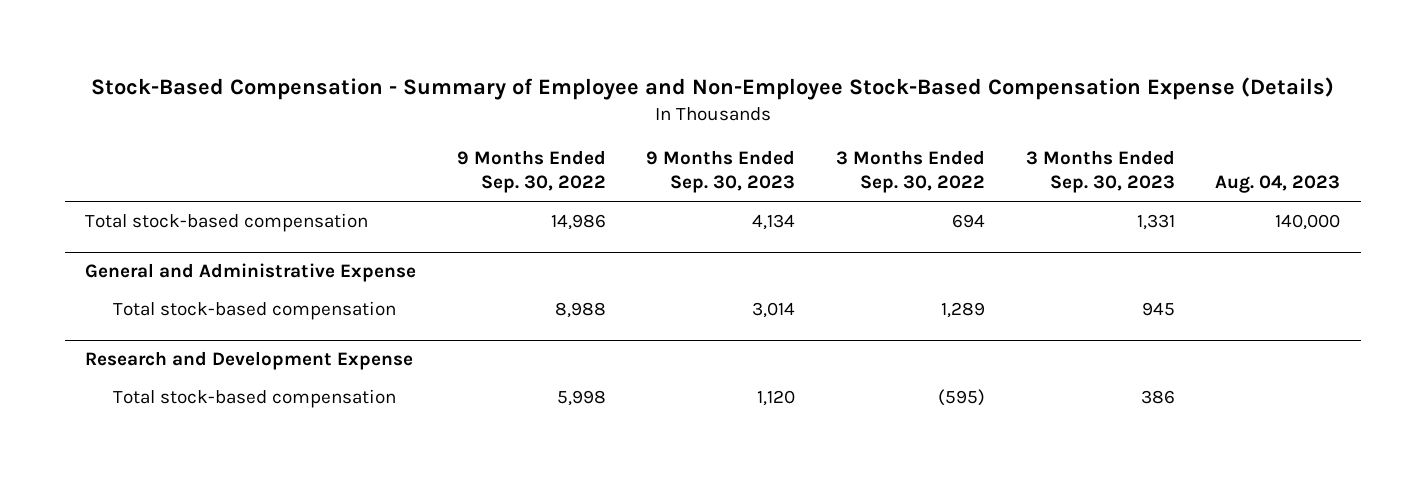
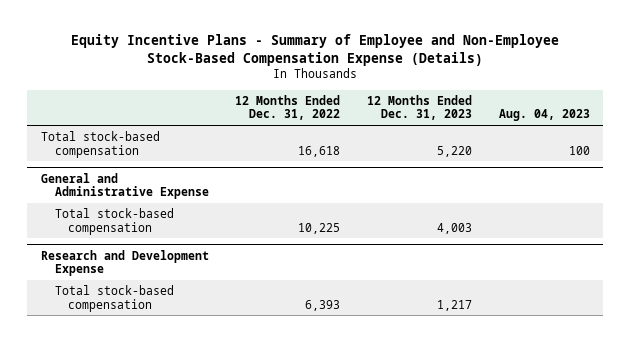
[90,76,1334,100] Stock-Based Compensation - Summary of Employee and Non-Employee Stock-Based Compensation Expense (Details) -> [71,34,560,66] Equity Incentive Plans - Summary of Employee and Non-Employee Stock-Based Compensation Expense (Details)
[456,149,606,193] 9 Months Ended Sep. 30, 2022 -> none
[646,149,796,193] 9 Months Ended Sep. 30, 2023 -> none
[835,149,985,193] 3 Months Ended Sep. 30, 2022 -> none
[1025,149,1175,193] 3 Months Ended Sep. 30, 2023 -> none
none -> [235,94,341,121] 12 Months Ended Dec. 31, 2022
none -> [367,94,473,121] 12 Months Ended Dec. 31, 2023
[1275,214,1341,231] 140,000 -> [568,145,590,155] 100

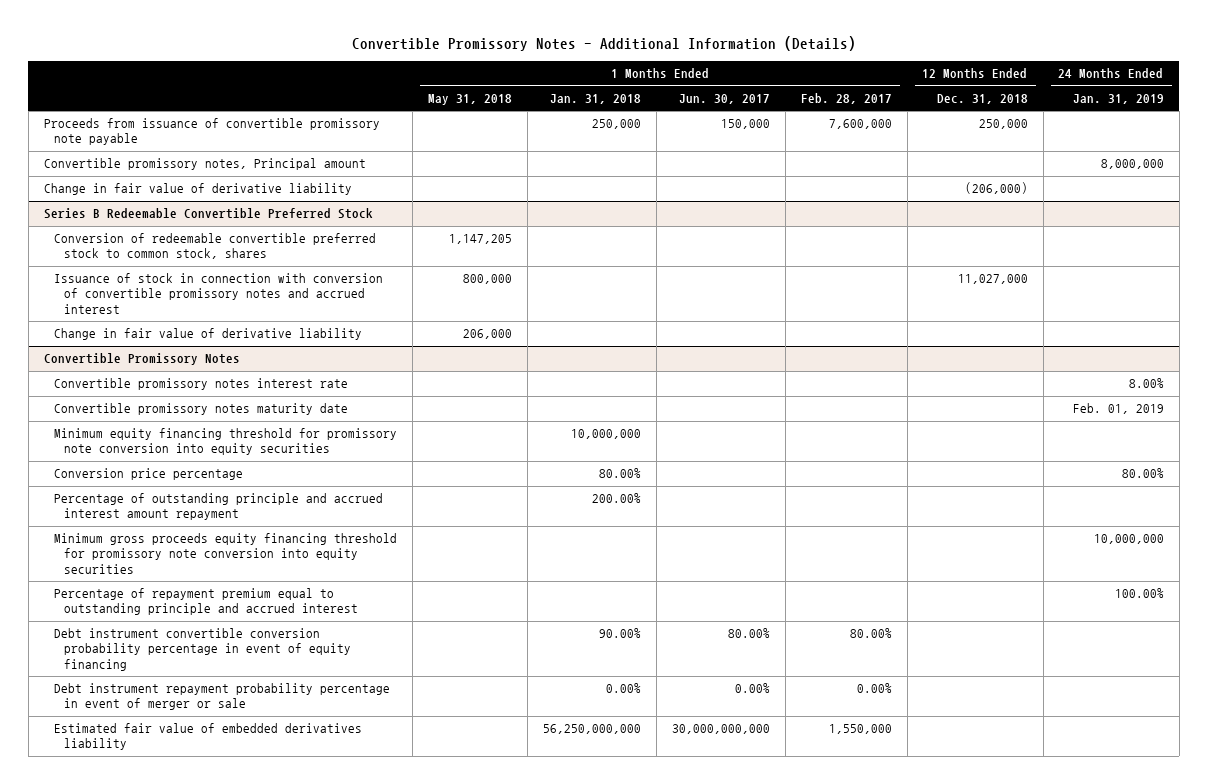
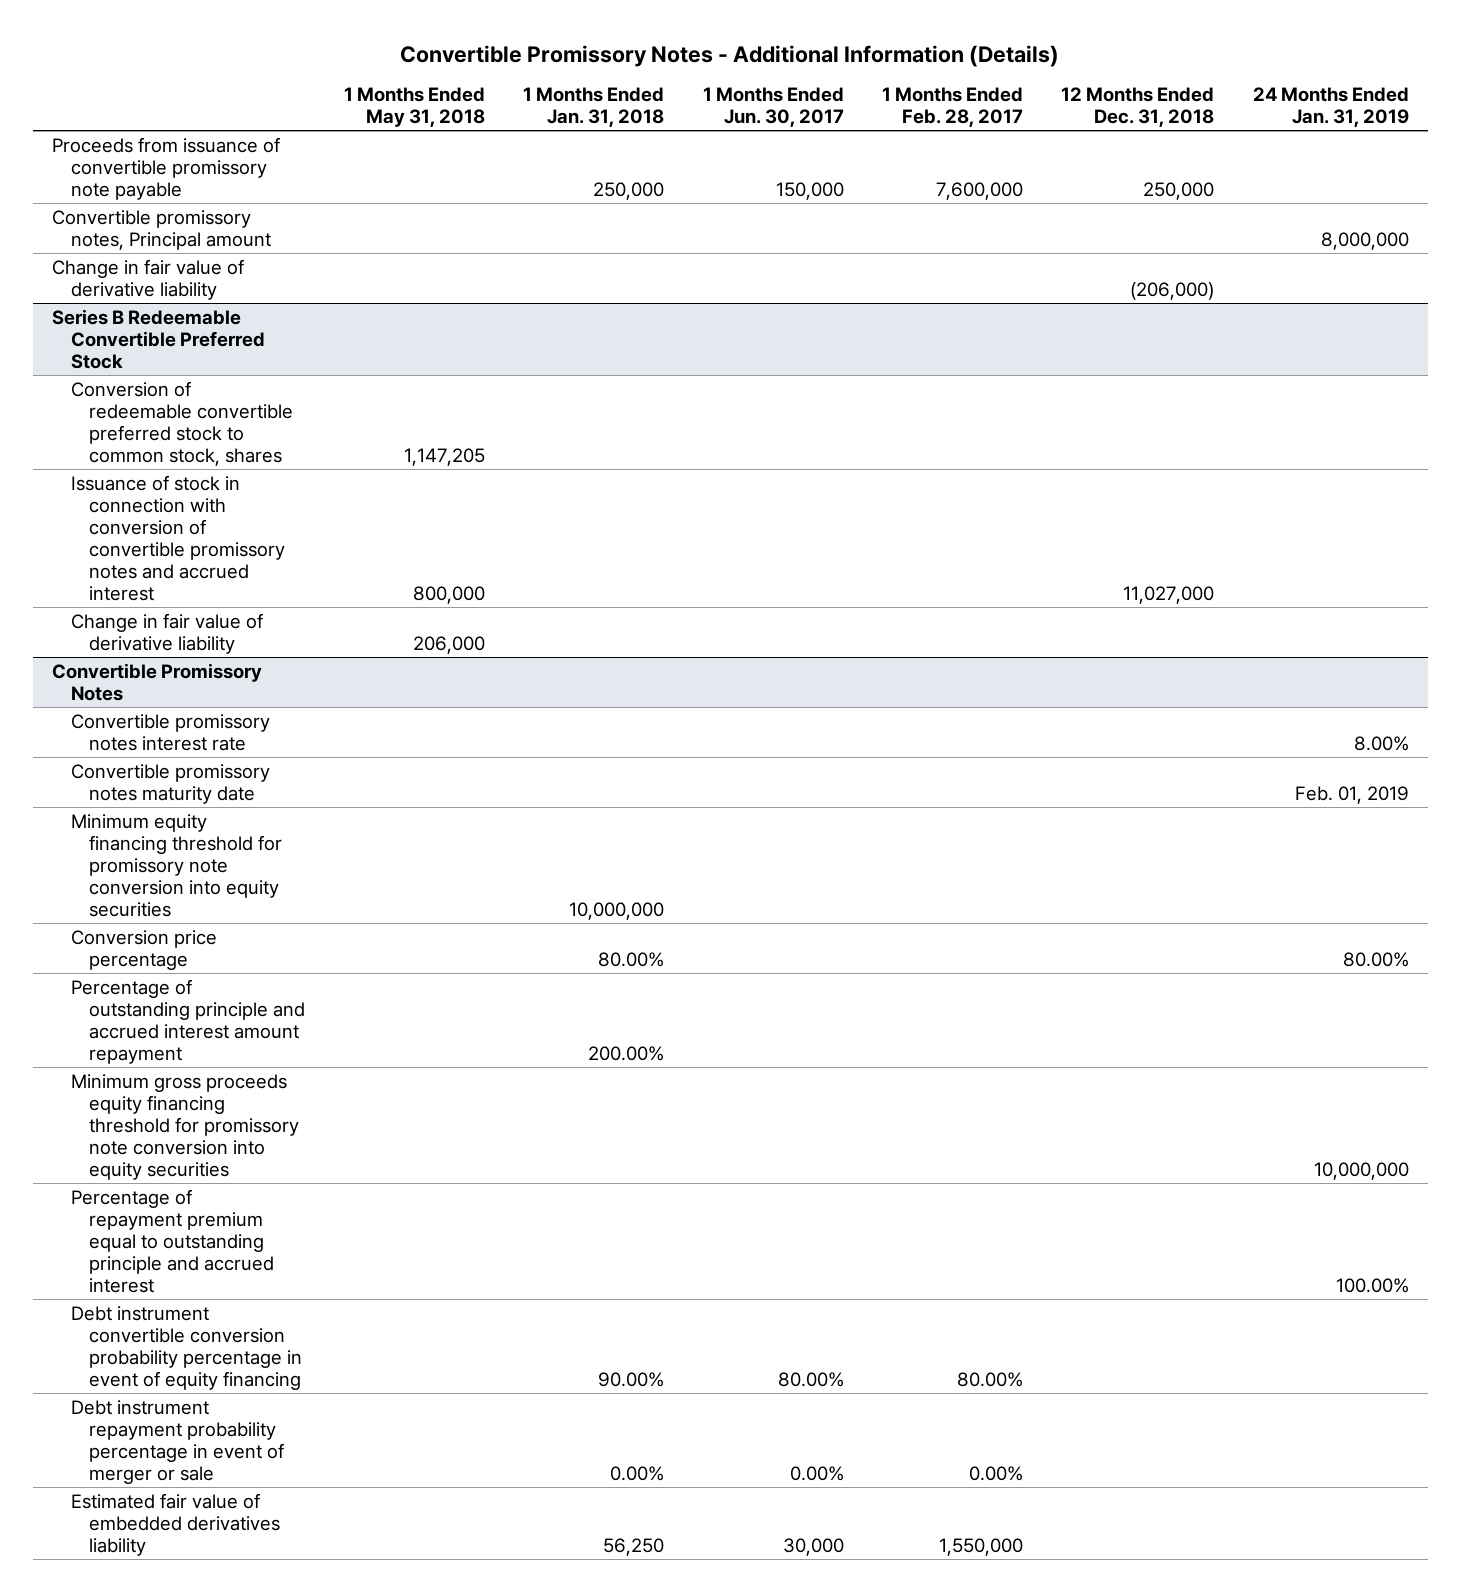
[543,724,642,735] 56,250,000,000 -> [603,1537,665,1556] 56,250
[672,724,771,735] 30,000,000,000 -> [782,1537,844,1556] 30,000

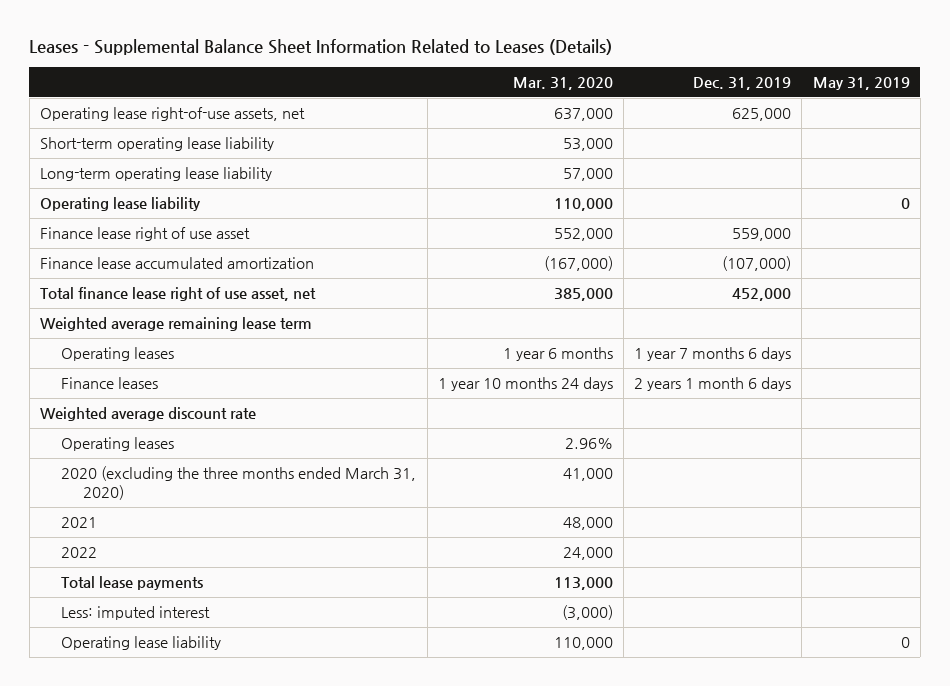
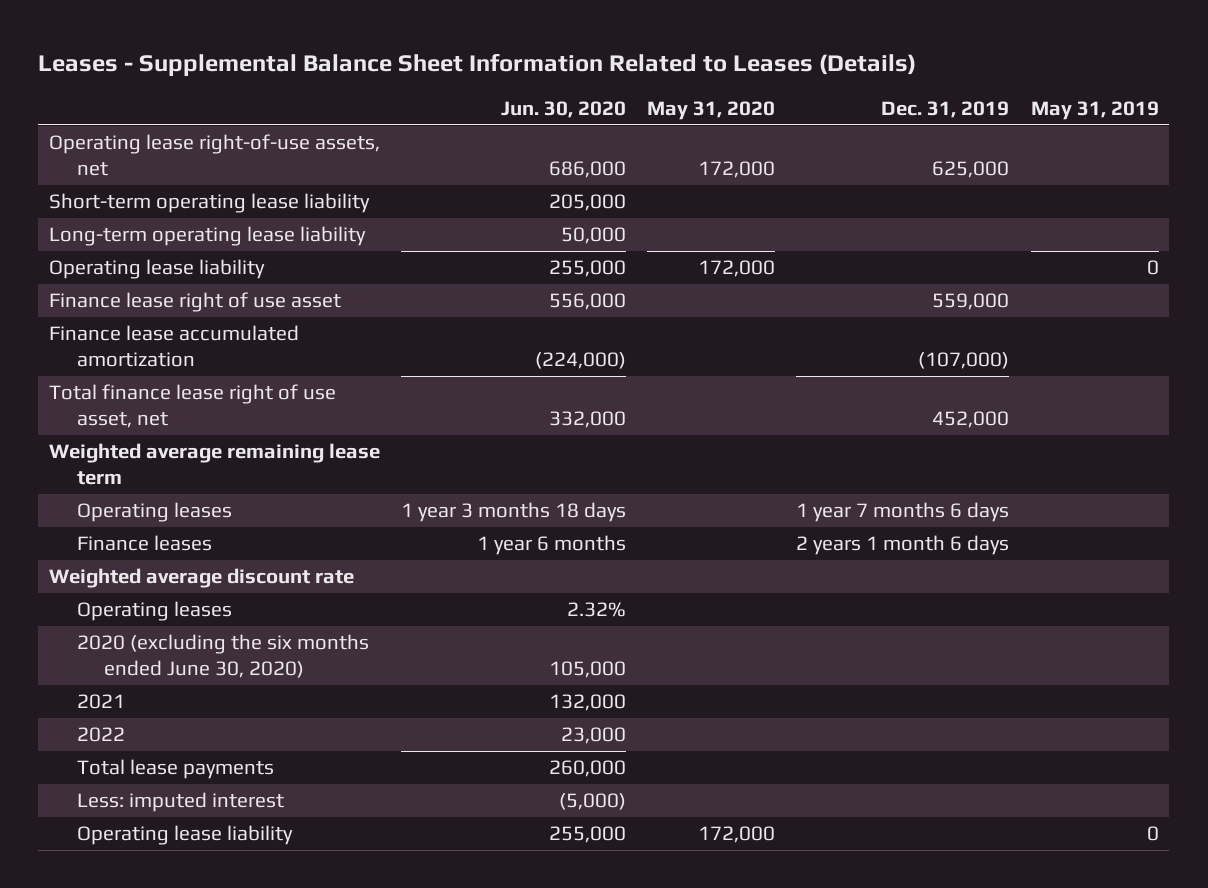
[512,76,613,90] Mar. 31, 2020 -> none
none -> [501,100,627,118] Jun. 30, 2020
none -> [647,100,776,120] May 31, 2020
[61,466,417,500] 2020 (excluding the three months ended March 31, 2020) -> [76,634,369,679] 2020 (excluding the six months ended June 30, 2020)

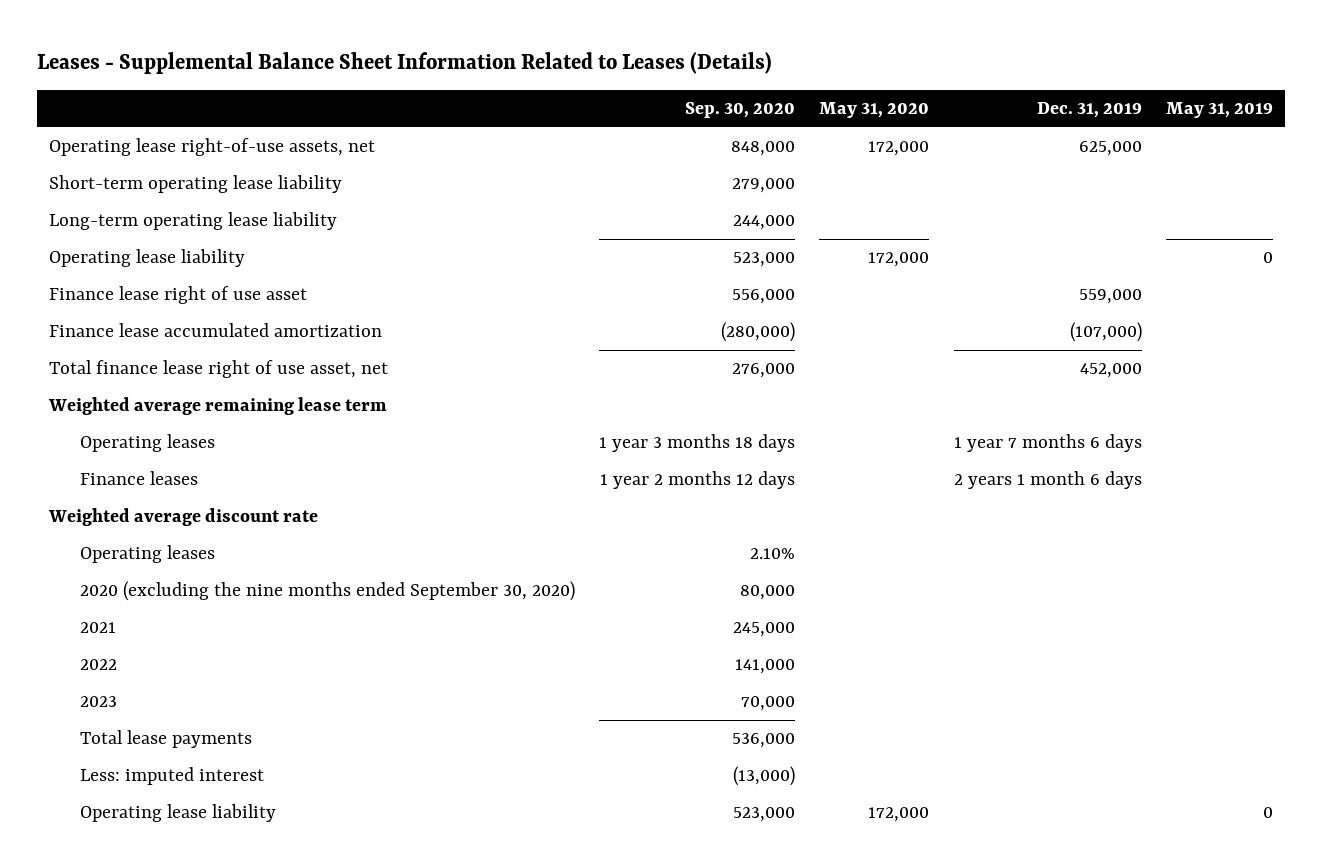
[501,100,627,118] Jun. 30, 2020 -> none
none -> [685,102,796,119] Sep. 30, 2020
[76,634,369,679] 2020 (excluding the six months ended June 30, 2020) -> [79,581,575,602] 2020 (excluding the nine months ended September 30, 2020)
none -> [79,696,117,708] 2023

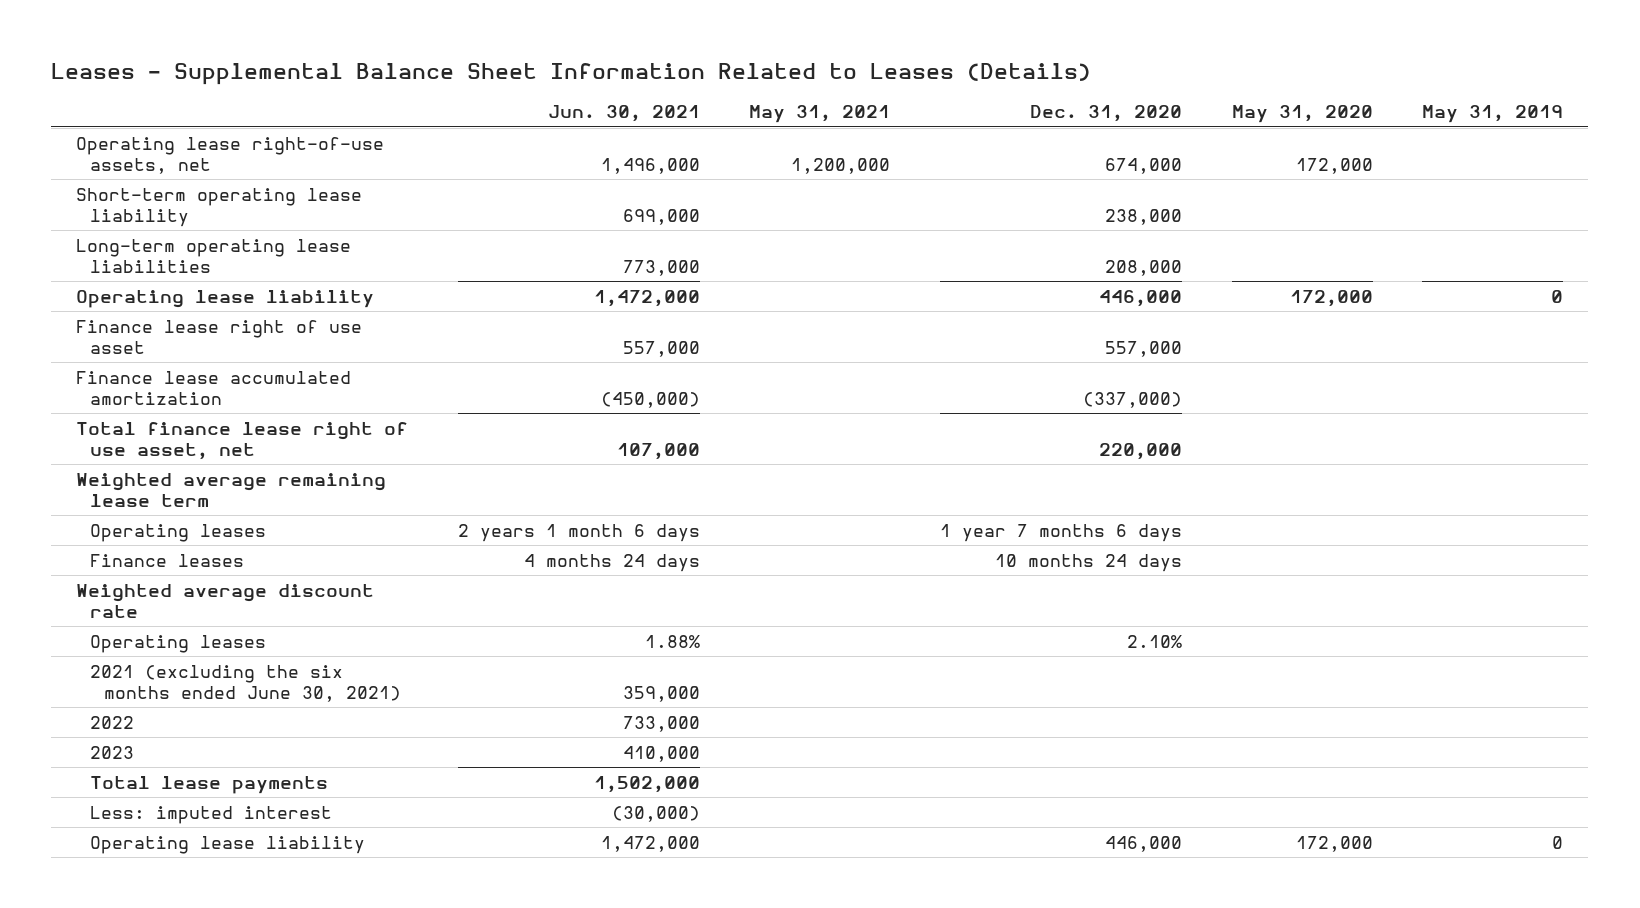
[685,102,796,119] Sep. 30, 2020 -> none
[1036,102,1142,119] Dec. 31, 2019 -> none
none -> [547,105,700,123] Jun. 30, 2021
none -> [749,105,891,124] May 31, 2021
none -> [1030,105,1183,123] Dec. 31, 2020
[49,212,338,231] Long-term operating lease liability -> [76,238,352,273] Long-term operating lease liabilities
[79,622,116,634] 2021 -> none
[79,581,575,602] 2020 (excluding the nine months ended September 30, 2020) -> [90,664,402,702] 2021 (excluding the six months ended June 30, 2021)

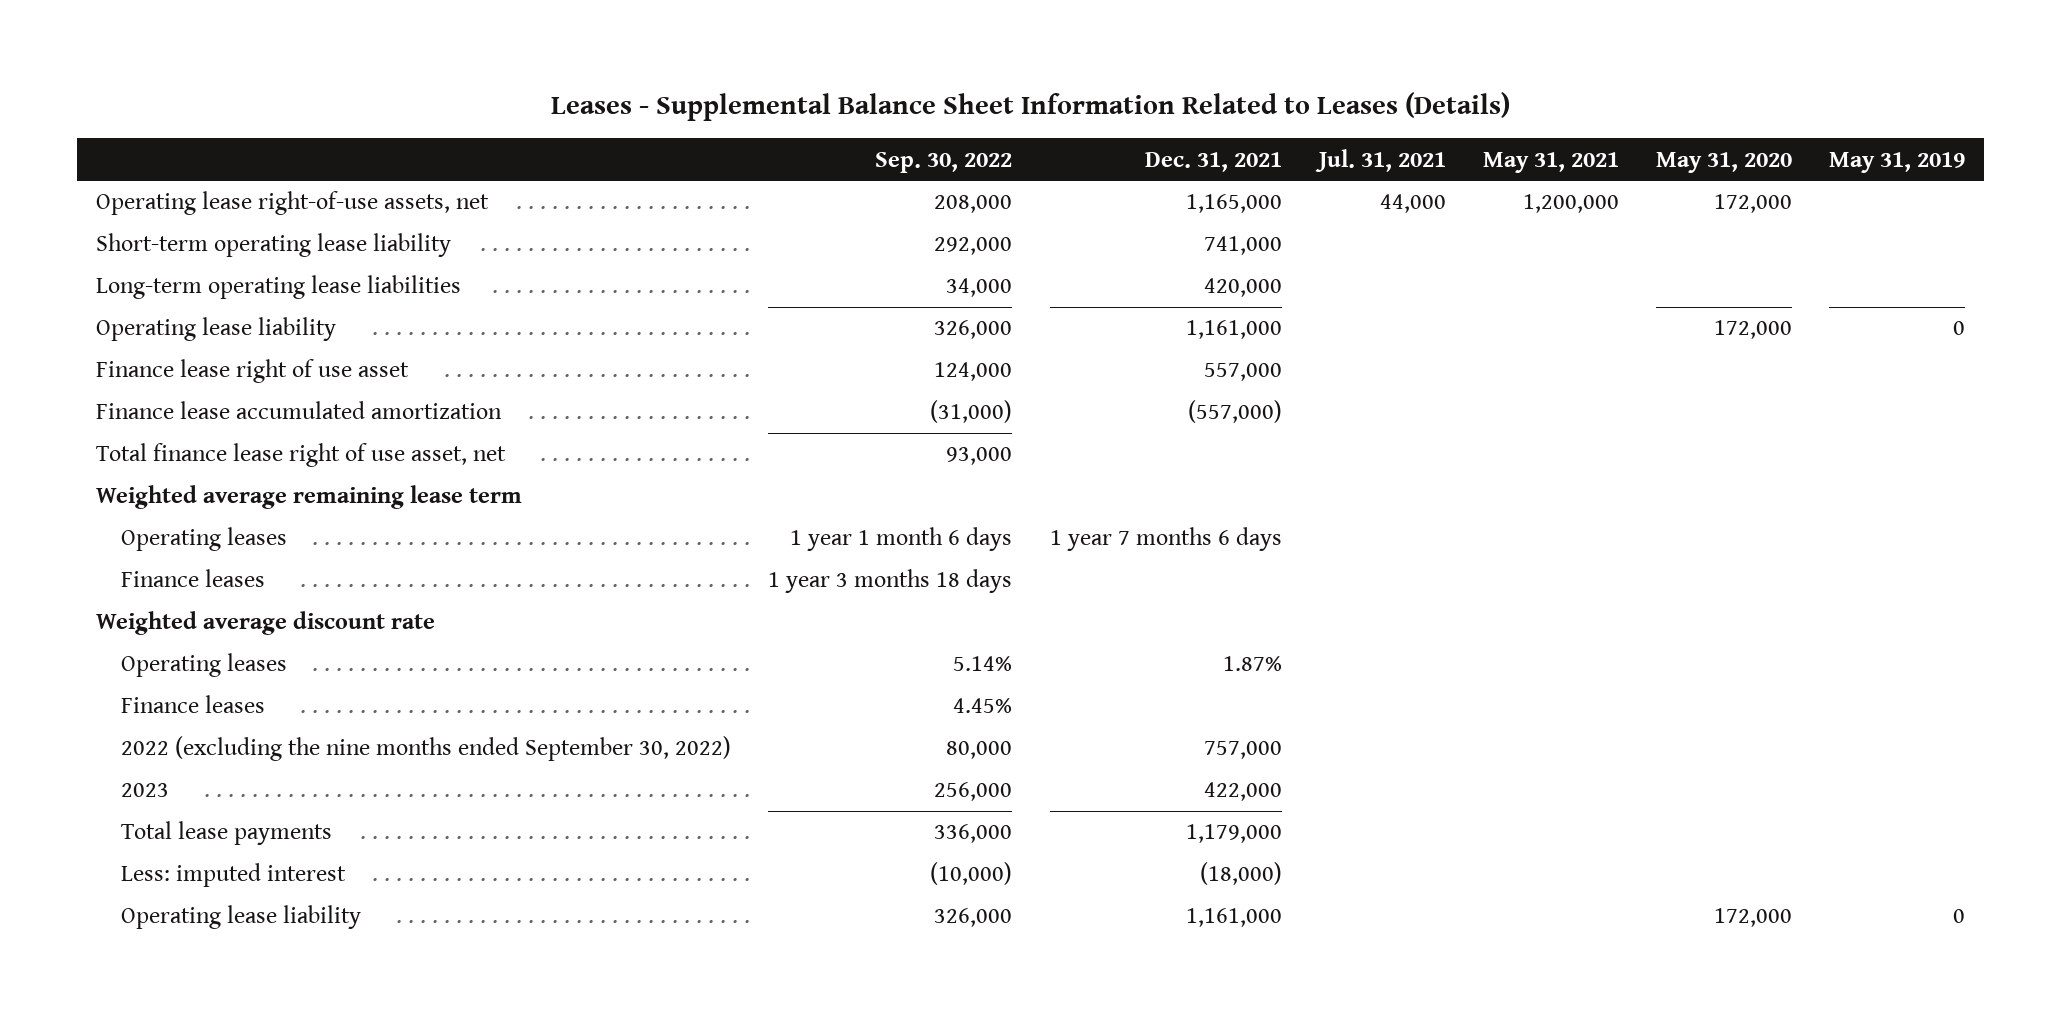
[547,105,700,123] Jun. 30, 2021 -> none
[1030,105,1183,123] Dec. 31, 2020 -> none
none -> [875,151,1013,173] Sep. 30, 2022
none -> [1144,151,1282,172] Dec. 31, 2021
none -> [1314,148,1446,172] Jul. 31, 2021
[90,715,135,729] 2022 -> none
none -> [121,695,266,714] Finance leases
[90,664,402,702] 2021 (excluding the six months ended June 30, 2021) -> [121,736,732,762] 2022 (excluding the nine months ended September 30, 2022)

